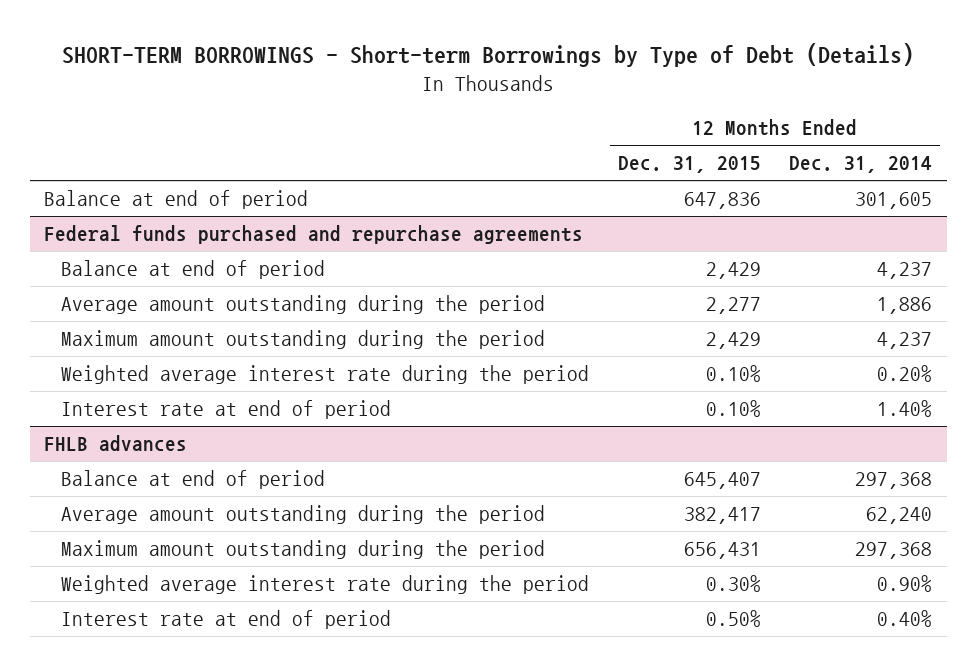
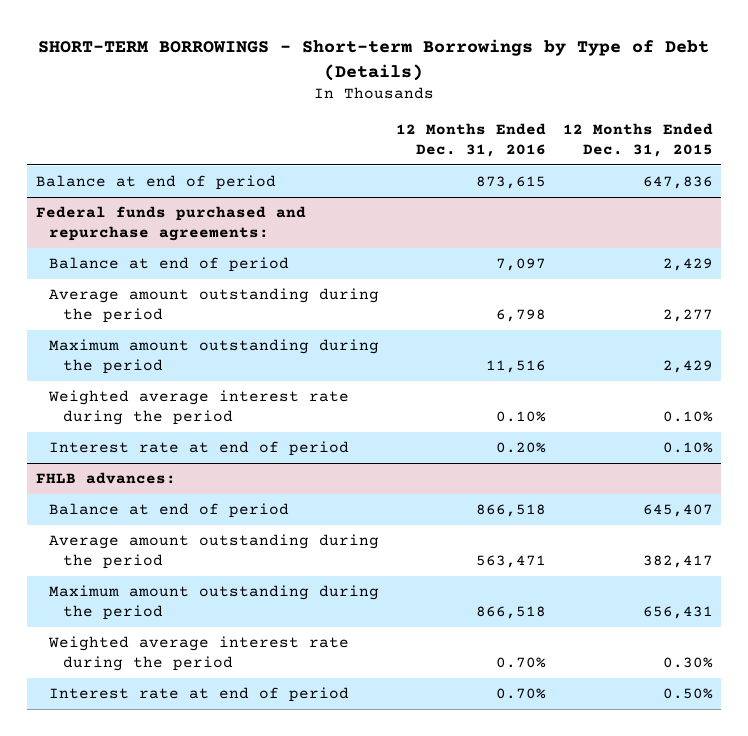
[789,156,933,174] Dec. 31, 2014 -> none
none -> [395,123,546,158] 12 Months Ended Dec. 31, 2016
[44,225,584,245] Federal funds purchased and repurchase agreements -> [35,205,306,241] Federal funds purchased and repurchase agreements:
[44,435,188,453] FHLB advances -> [35,471,176,484] FHLB advances:

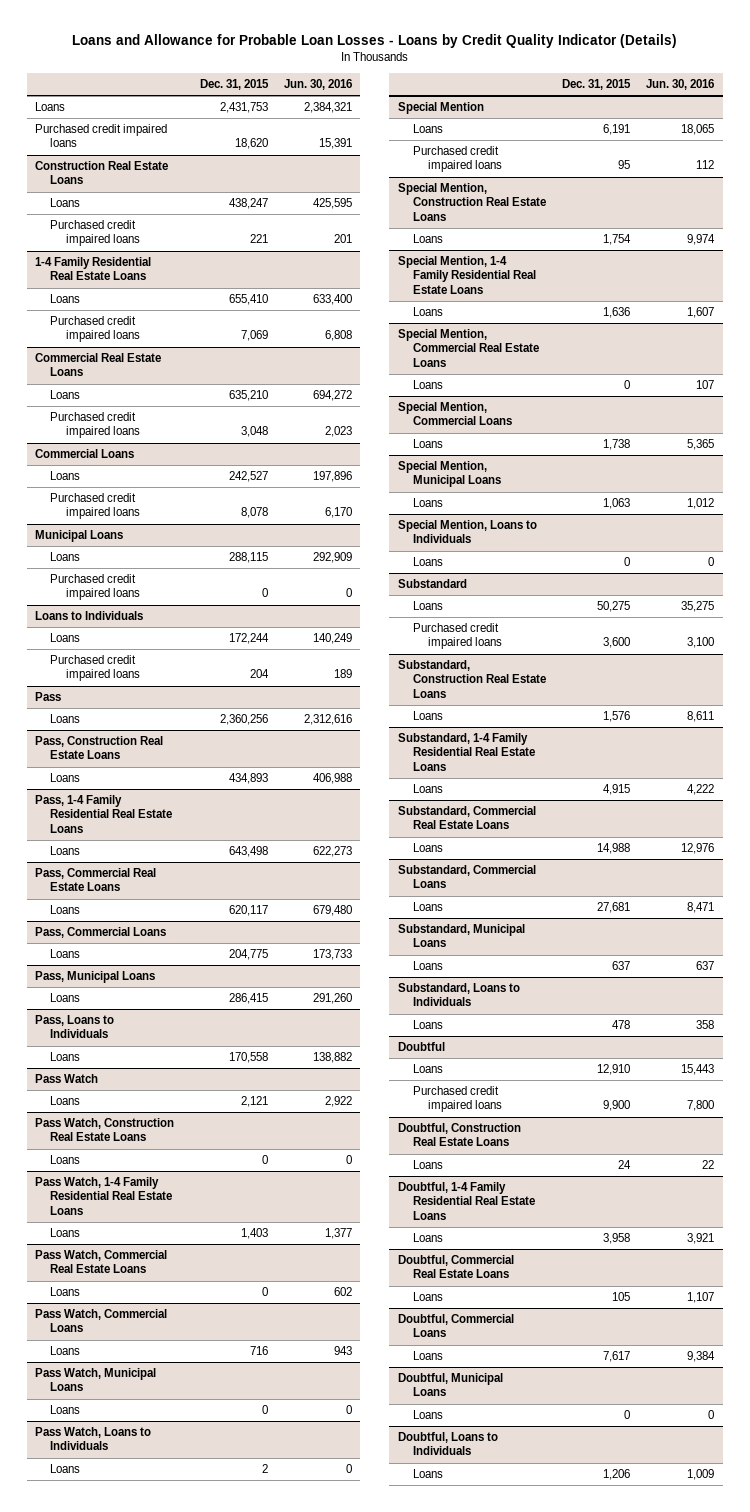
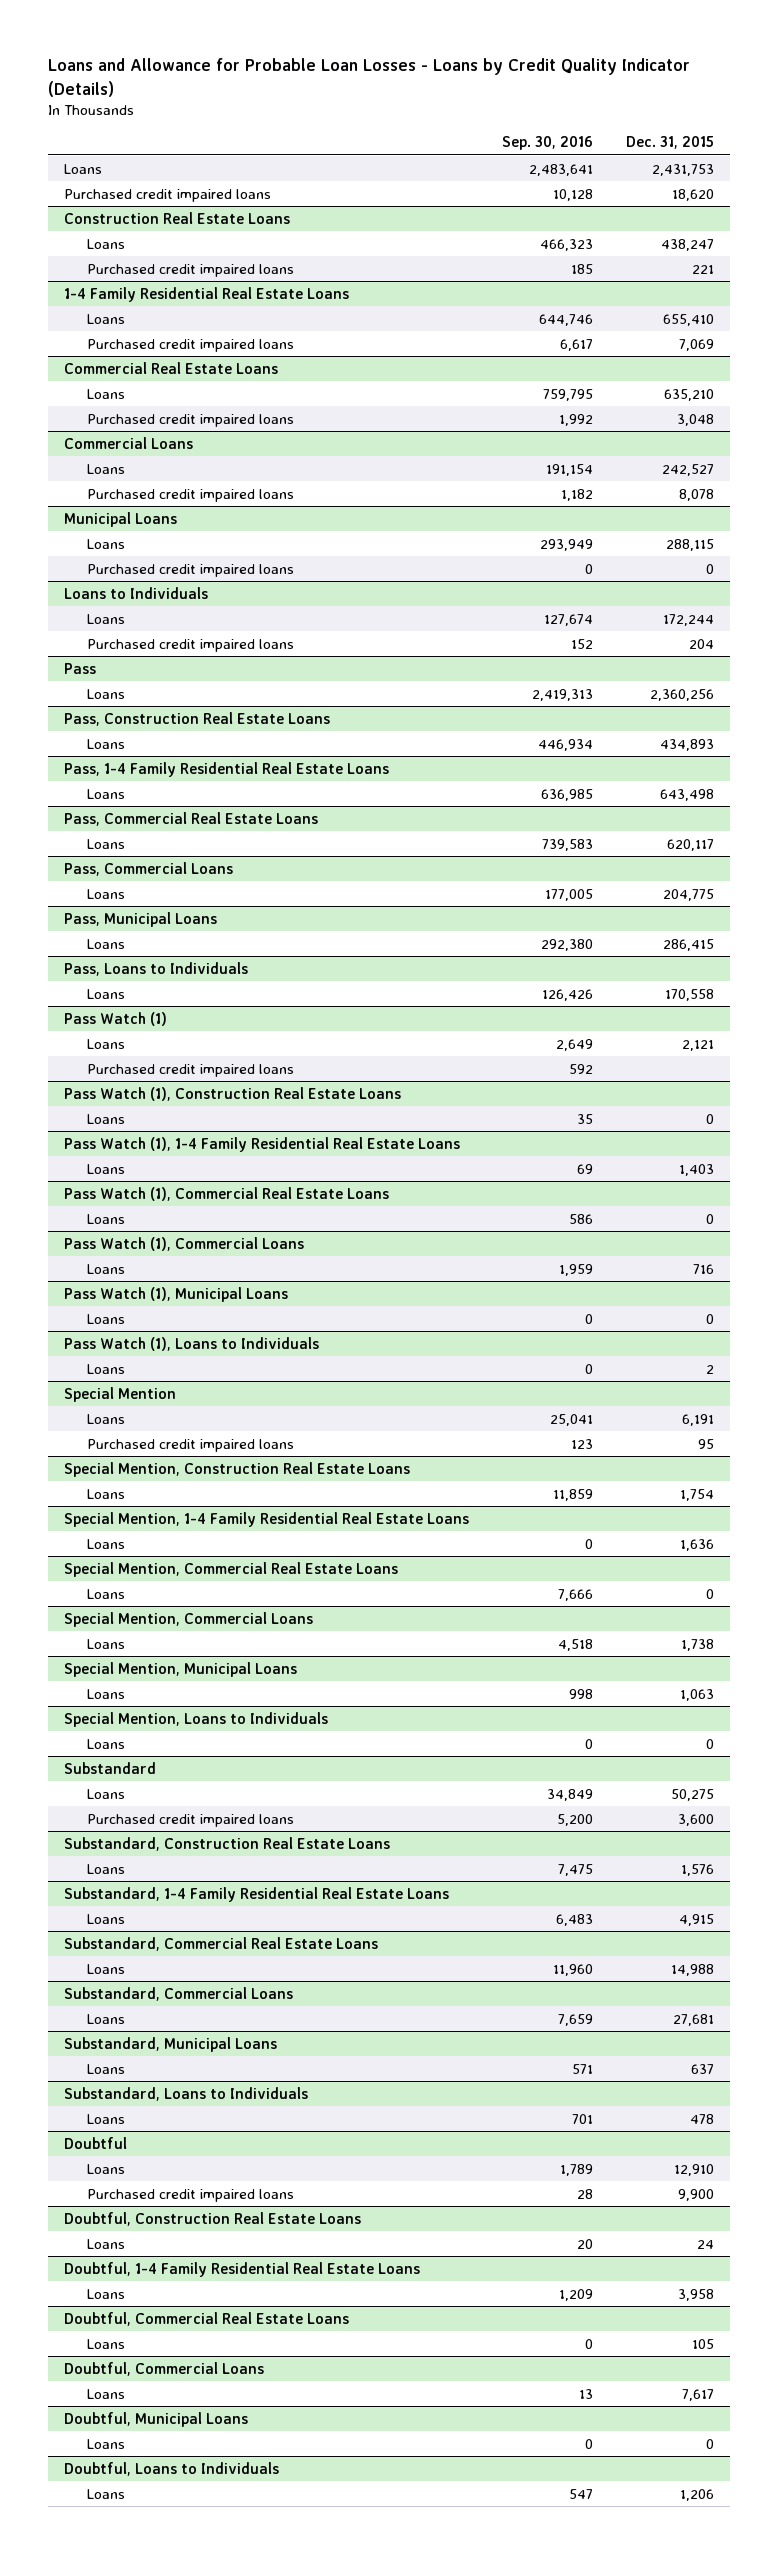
[284,78,353,90] Jun. 30, 2016 -> none
none -> [501,136,593,151] Sep. 30, 2016
[35,1074,99,1084] Pass Watch -> [64,1011,168,1026] Pass Watch (1)
none -> [86,1063,294,1077] Purchased credit impaired loans
[35,1118,175,1142] Pass Watch, Construction Real Estate Loans -> [64,1086,402,1101] Pass Watch (1), Construction Real Estate Loans
[35,1177,173,1215] Pass Watch, 1-4 Family Residential Real Estate Loans -> [64,1136,461,1152] Pass Watch (1), 1-4 Family Residential Real Estate Loans
[35,1250,168,1274] Pass Watch, Commercial Real Estate Loans -> [64,1186,390,1201] Pass Watch (1), Commercial Real Estate Loans
[35,1309,168,1333] Pass Watch, Commercial Loans -> [64,1236,305,1251] Pass Watch (1), Commercial Loans
[35,1368,157,1392] Pass Watch, Municipal Loans -> [64,1286,289,1302] Pass Watch (1), Municipal Loans
[35,1427,152,1451] Pass Watch, Loans to Individuals -> [64,1336,320,1351] Pass Watch (1), Loans to Individuals

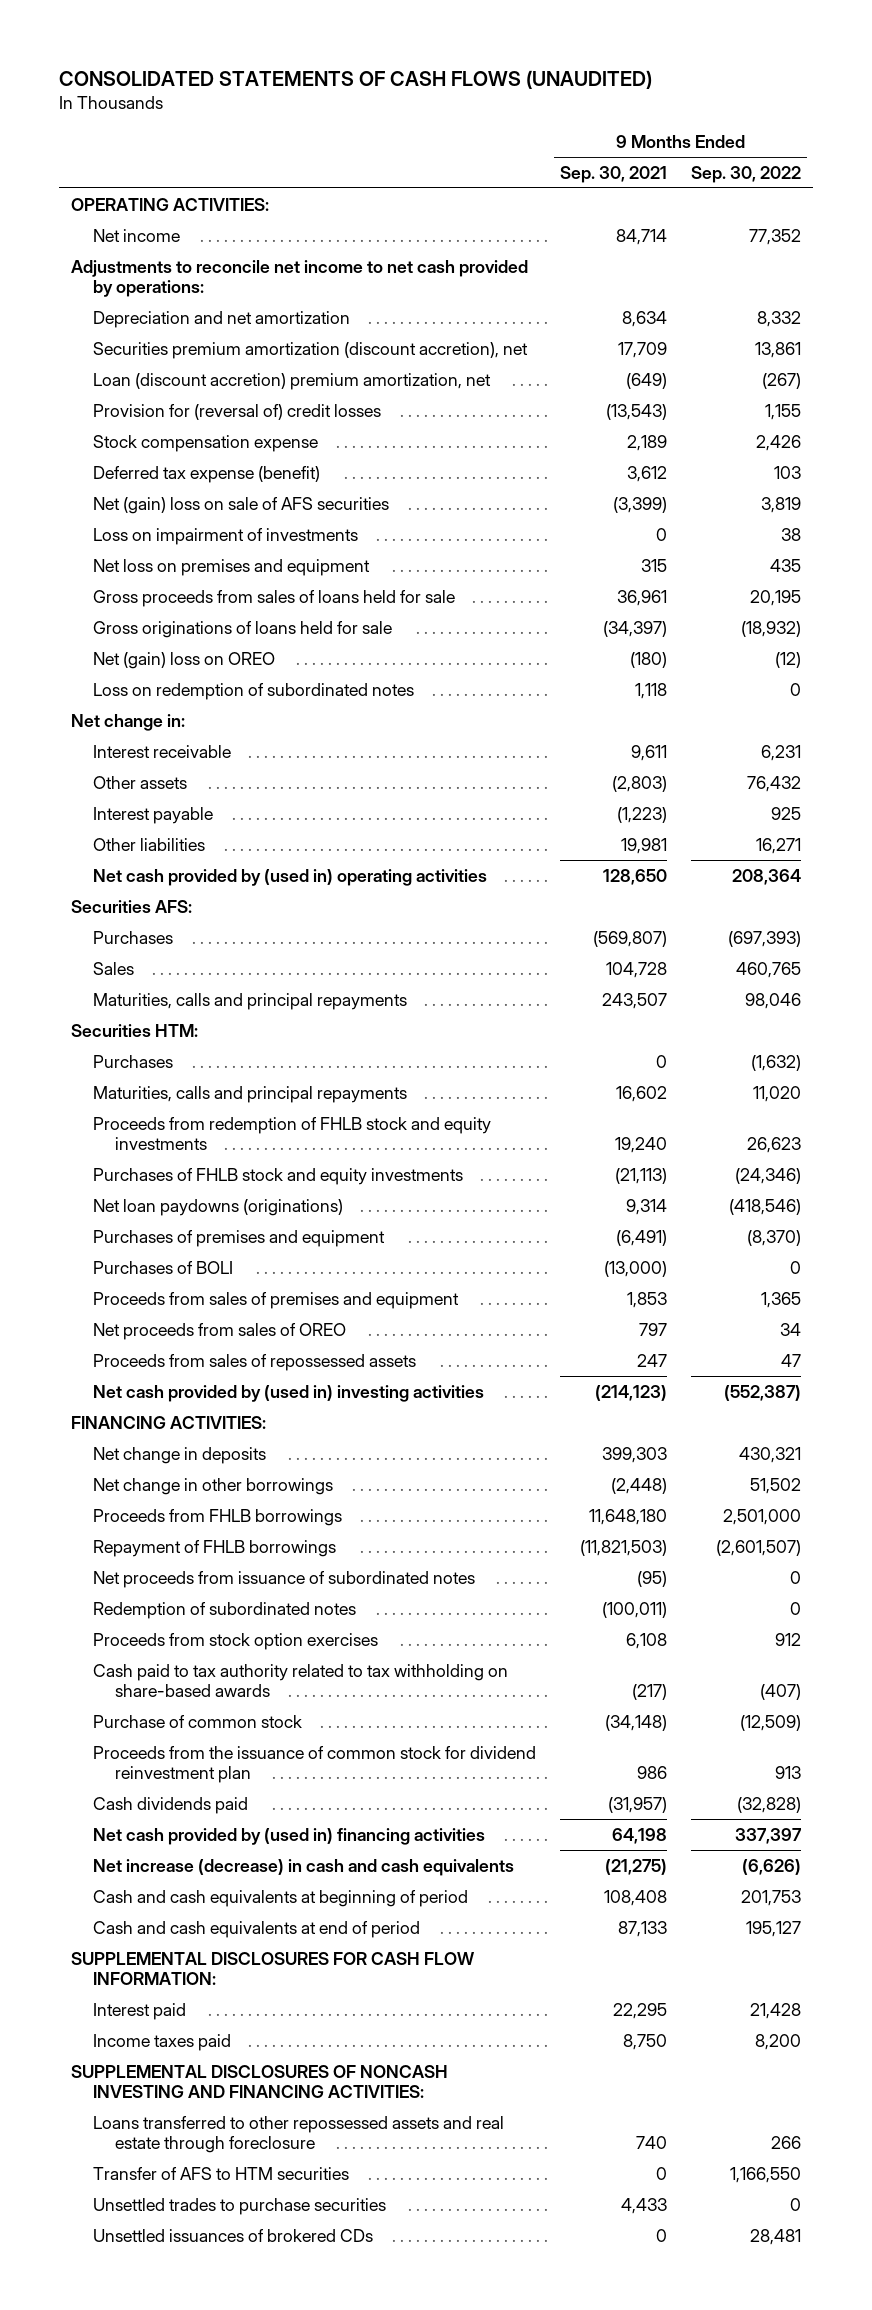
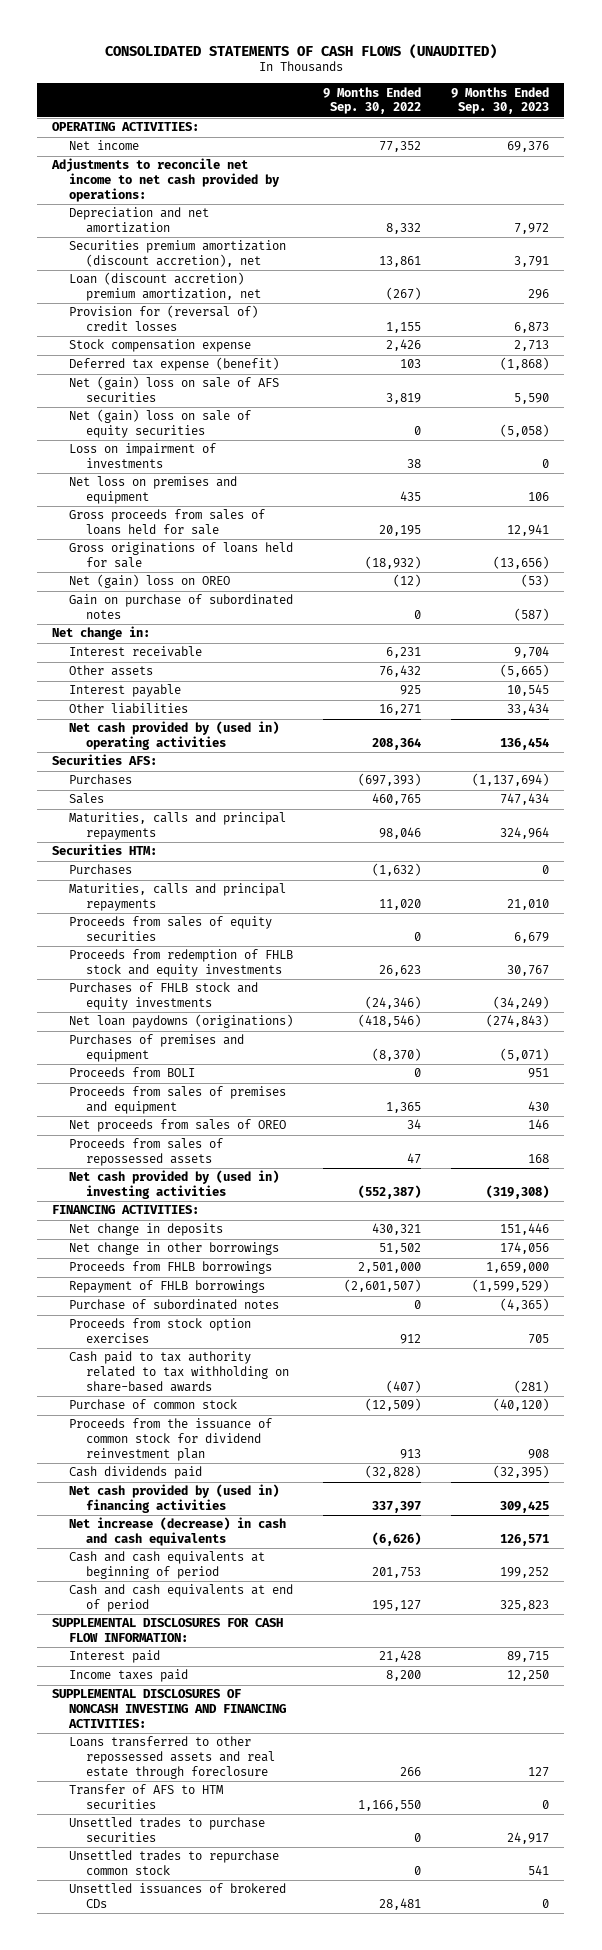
[560,165,668,183] Sep. 30, 2021 -> none
none -> [451,86,550,115] 9 Months Ended Sep. 30, 2023
none -> [69,409,252,439] Net (gain) loss on sale of equity securities
[92,682,414,700] Loss on redemption of subordinated notes -> [69,594,294,620] Gain on purchase of subordinated notes
none -> [69,916,273,942] Proceeds from sales of equity securities
[92,1260,233,1274] Purchases of BOLI -> [69,1067,196,1078] Proceeds from BOLI
[92,1570,475,1588] Net proceeds from issuance of subordinated notes -> none
[92,1601,356,1619] Redemption of subordinated notes -> [69,1299,280,1311] Purchase of subordinated notes
none -> [69,1850,280,1876] Unsettled trades to repurchase common stock

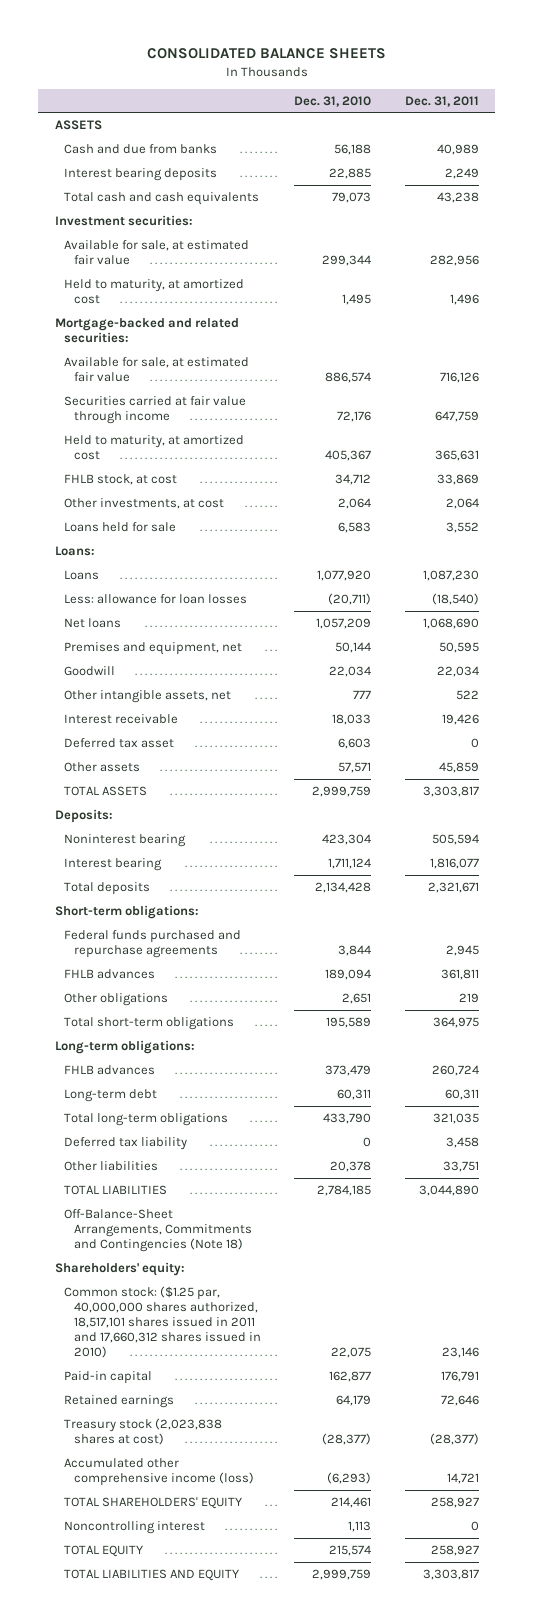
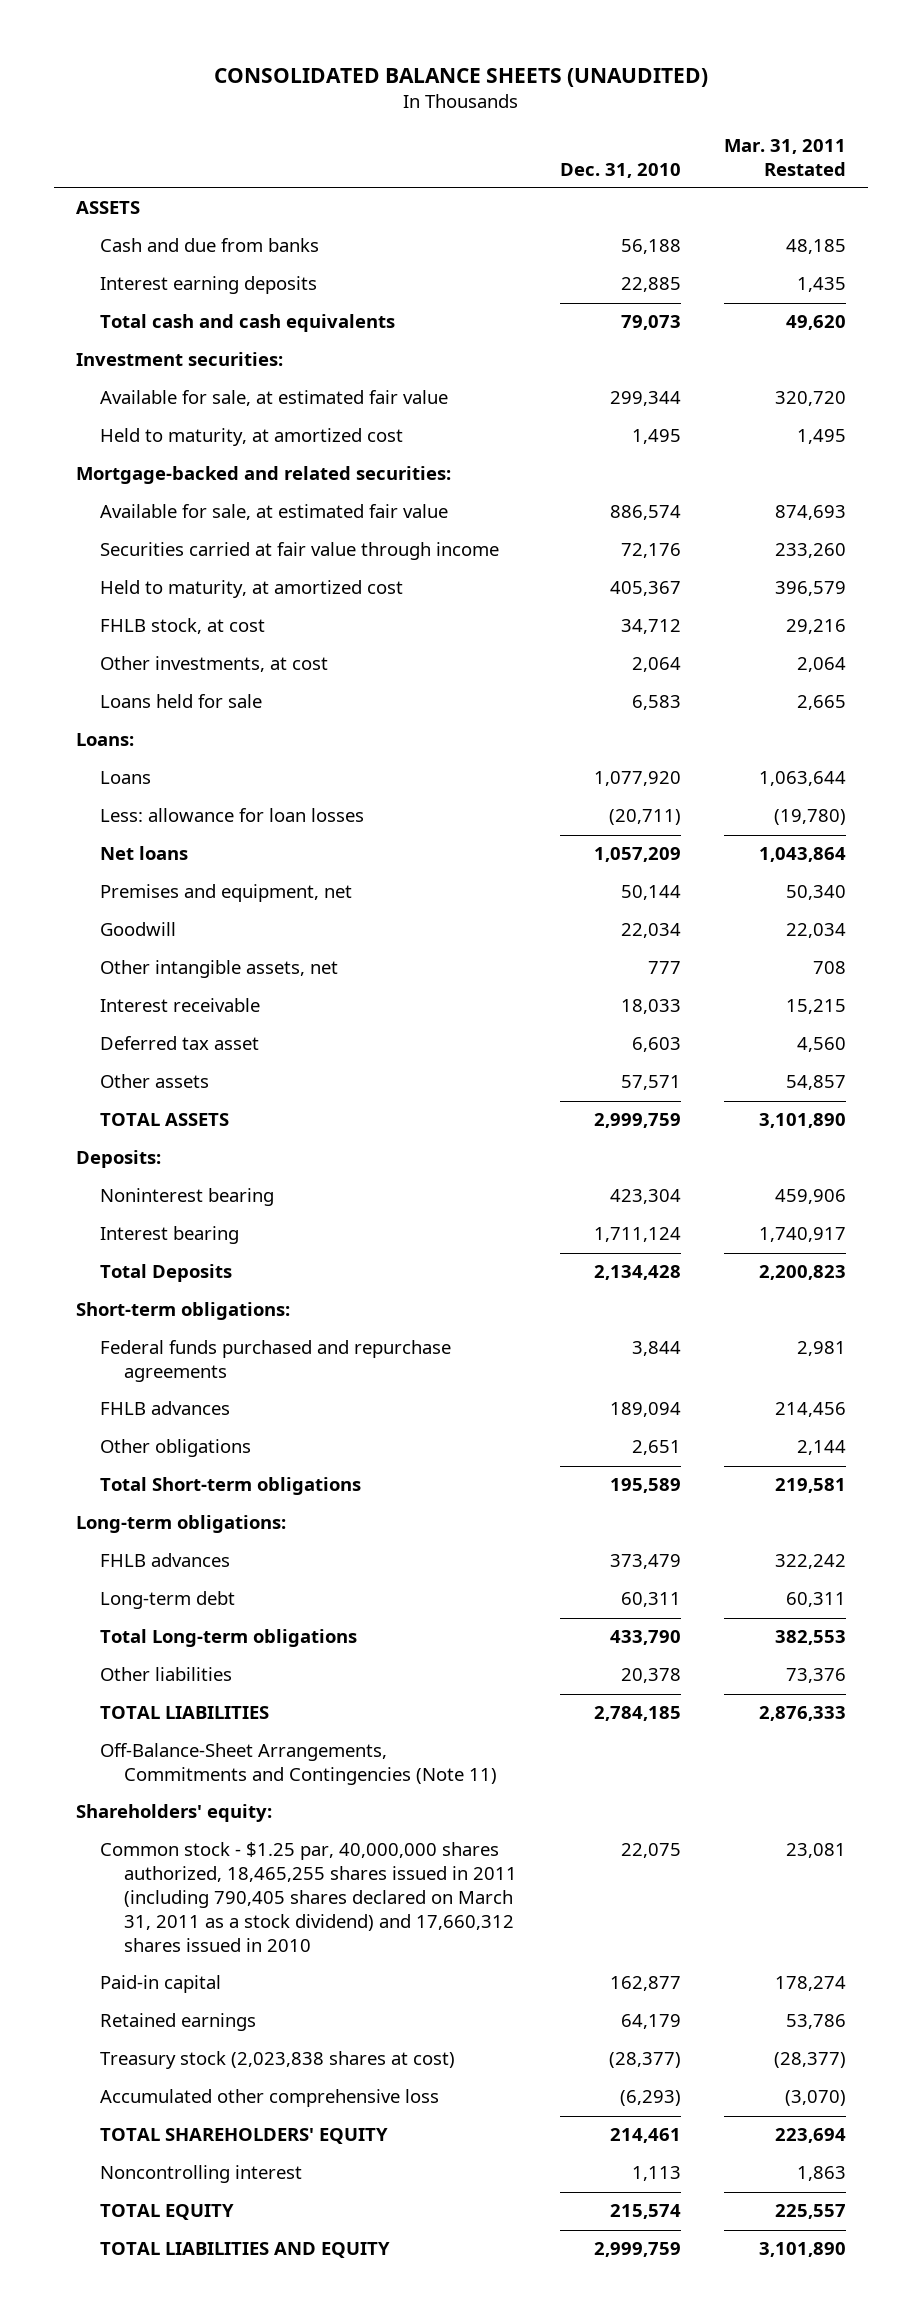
[146,48,386,60] CONSOLIDATED BALANCE SHEETS -> [214,67,709,87] CONSOLIDATED BALANCE SHEETS (UNAUDITED)
[404,95,479,107] Dec. 31, 2011 -> none
none -> [724,138,847,176] Mar. 31, 2011 Restated
[64,167,218,181] Interest bearing deposits -> [99,276,317,295] Interest earning deposits
[64,881,151,895] Total deposits -> [99,1264,232,1283] Total Deposits
[64,1016,235,1030] Total short-term obligations -> [99,1477,361,1496] Total Short-term obligations
[64,1136,188,1150] Deferred tax liability -> none
[64,1112,229,1126] Total long-term obligations -> [99,1629,357,1648] Total Long-term obligations
[64,1208,252,1253] Off-Balance-Sheet Arrangements, Commitments and Contingencies (Note 18) -> [99,1743,498,1786] Off-Balance-Sheet Arrangements, Commitments and Contingencies (Note 11)
[64,1285,261,1359] Common stock: ($1.25 par, 40,000,000 shares authorized, 18,517,101 shares issued in 2011 and 17,660,312 shares issued in 2010) -> [99,1842,518,1952] Common stock - $1.25 par, 40,000,000 shares authorized, 18,465,255 shares issued in 2011 (including 790,405 shares declared on March 31, 2011 as a stock dividend) and 17,660,312 shares issued in 2010
[64,1457,254,1487] Accumulated other comprehensive income (loss) -> [99,2089,439,2108] Accumulated other comprehensive loss

